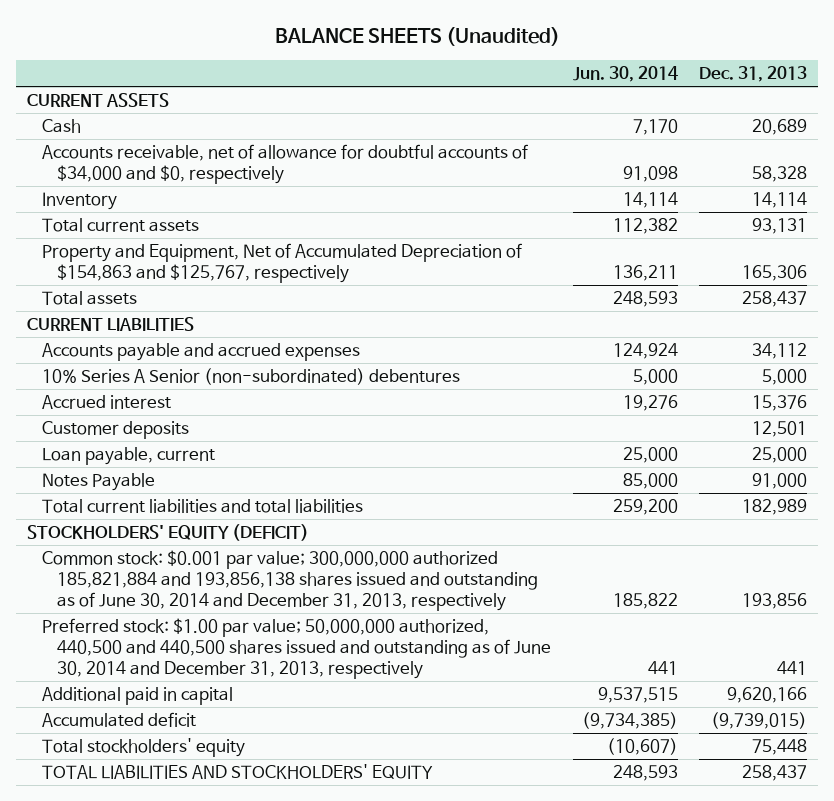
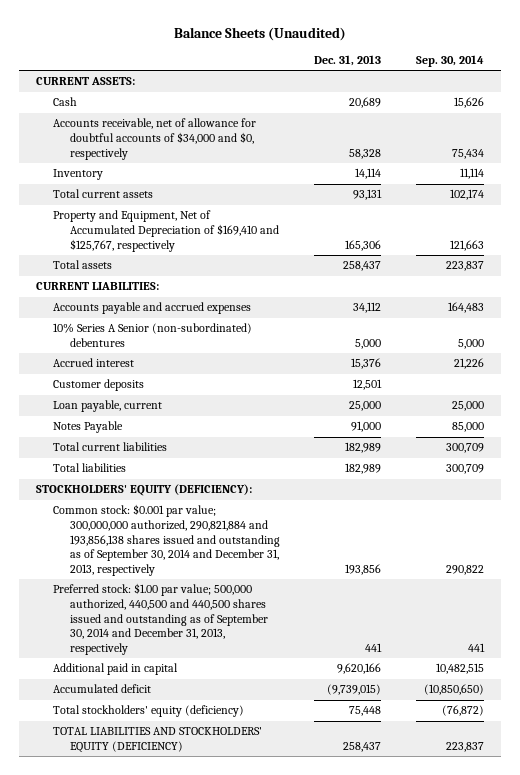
[275,26,561,46] BALANCE SHEETS (Unaudited) -> [173,26,346,41] Balance Sheets (Unaudited)
[572,66,678,83] Jun. 30, 2014 -> none
none -> [415,54,484,67] Sep. 30, 2014
[27,93,170,108] CURRENT ASSETS -> [36,77,136,86] CURRENT ASSETS:
[41,243,522,284] Property and Equipment, Net of Accumulated Depreciation of $154,863 and $125,767, respectively -> [52,210,279,252] Property and Equipment, Net of Accumulated Depreciation of $169,410 and $125,767, respectively
[27,317,195,332] CURRENT LIABILITIES -> [36,282,160,291] CURRENT LIABILITIES:
none -> [52,442,167,452] Total current liabilities
[41,499,363,514] Total current liabilities and total liabilities -> [52,463,126,473] Total liabilities
[27,524,310,542] STOCKHOLDERS' EQUITY (DEFICIT) -> [36,484,253,497] STOCKHOLDERS' EQUITY (DEFICIENCY):
[41,550,538,612] Common stock: $0.001 par value; 300,000,000 authorized 185,821,884 and 193,856,138 shares issued and outstanding as of June 30, 2014 and December 31, 2013, respectively -> [52,504,280,576] Common stock: $0.001 par value; 300,000,000 authorized, 290,821,884 and 193,856,138 shares issued and outstanding as of September 30, 2014 and December 31, 2013, respectively
[41,618,551,680] Preferred stock: $1.00 par value; 50,000,000 authorized, 440,500 and 440,500 shares issued and outstanding as of June 30, 2014 and December 31, 2013, respectively -> [52,583,268,655] Preferred stock: $1.00 par value; 500,000 authorized, 440,500 and 440,500 shares issued and outstanding as of September 30, 2014 and December 31, 2013, respectively
[41,738,245,758] Total stockholders' equity -> [52,705,244,718] Total stockholders' equity (deficiency)
[41,764,433,780] TOTAL LIABILITIES AND STOCKHOLDERS' EQUITY -> [52,727,262,753] TOTAL LIABILITIES AND STOCKHOLDERS' EQUITY (DEFICIENCY)

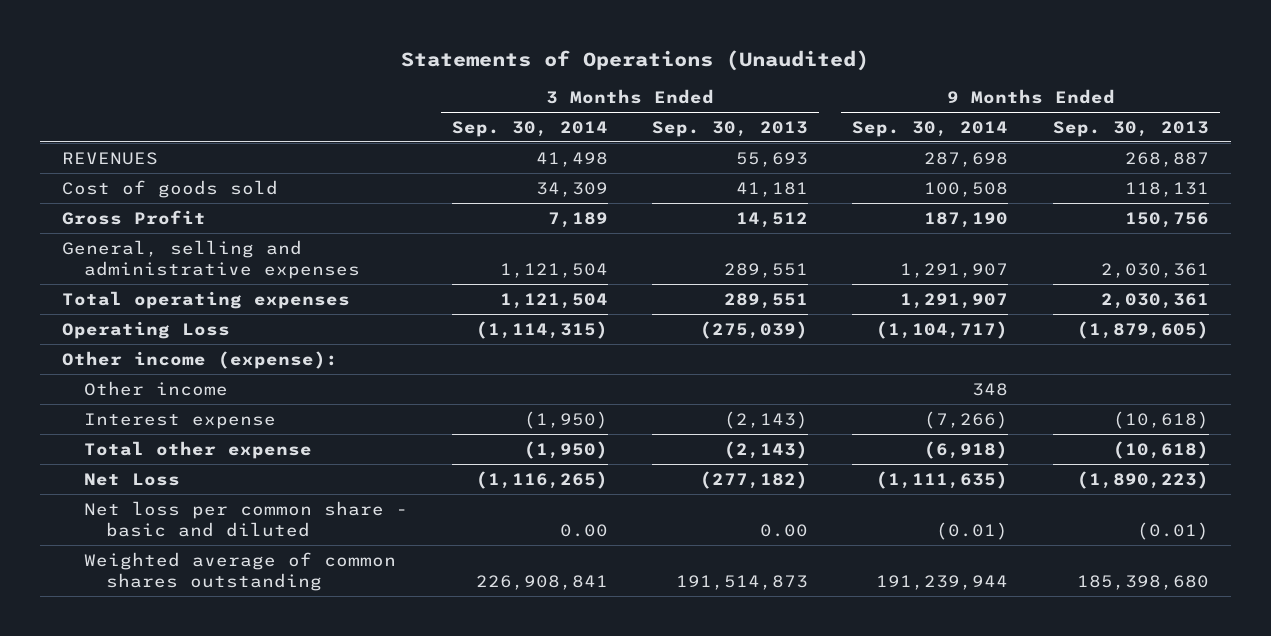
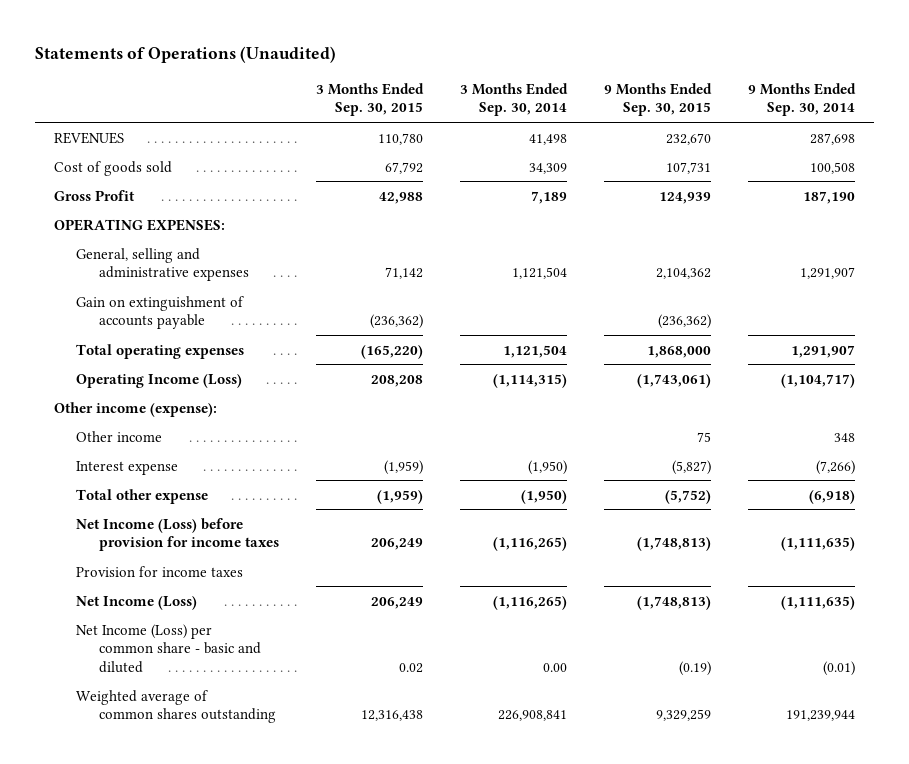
[652,121,809,138] Sep. 30, 2013 -> none
[1052,121,1209,138] Sep. 30, 2013 -> none
none -> [315,83,424,117] 3 Months Ended Sep. 30, 2015
none -> [603,83,712,117] 9 Months Ended Sep. 30, 2015
none -> [54,218,226,231] OPERATING EXPENSES:
none -> [76,295,245,330] Gain on extinguishment of accounts payable
[62,320,231,339] Operating Loss -> [76,373,243,388] Operating Income (Loss)
none -> [76,517,279,552] Net Income (Loss) before provision for income taxes
none -> [76,565,244,577] Provision for income taxes
[84,472,181,486] Net Loss -> [76,595,198,610] Net Income (Loss)
[84,500,409,538] Net loss per common share - basic and diluted -> [76,623,261,673] Net Income (Loss) per common share - basic and diluted

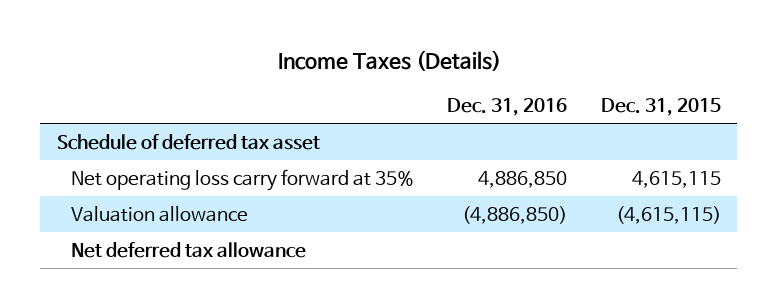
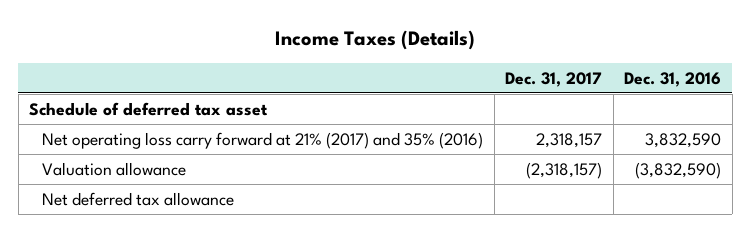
[600,97,721,116] Dec. 31, 2015 -> none
none -> [505,71,603,87] Dec. 31, 2017
[70,168,414,191] Net operating loss carry forward at 35% -> [42,131,484,149] Net operating loss carry forward at 21% (2017) and 35% (2016)
[478,170,568,188] 4,886,850 -> [645,132,722,148] 3,832,590
[462,205,568,224] (4,886,850) -> [635,161,722,179] (3,832,590)

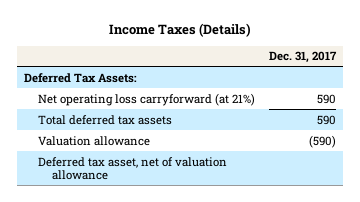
[624,71,722,87] Dec. 31, 2016 -> none
[29,101,269,116] Schedule of deferred tax asset -> [23,72,137,83] Deferred Tax Assets:
[42,131,484,149] Net operating loss carry forward at 21% (2017) and 35% (2016) -> [37,92,255,106] Net operating loss carryforward (at 21%)
[536,132,603,148] 2,318,157 -> [316,93,336,104] 590
none -> [37,114,172,125] Total deferred tax assets
[526,161,603,179] (2,318,157) -> [308,134,336,148] (590)
[42,191,235,206] Net deferred tax allowance -> [37,156,227,180] Deferred tax asset, net of valuation allowance

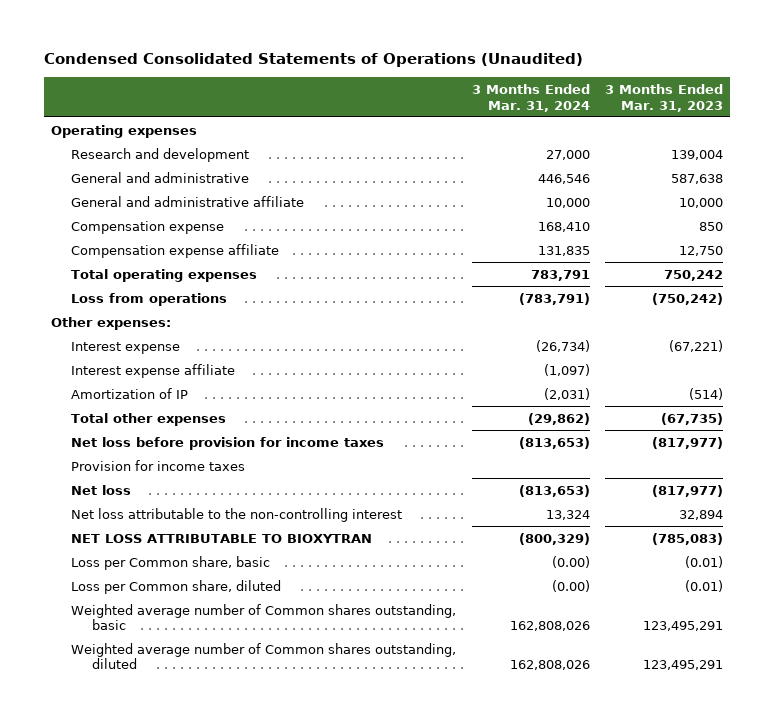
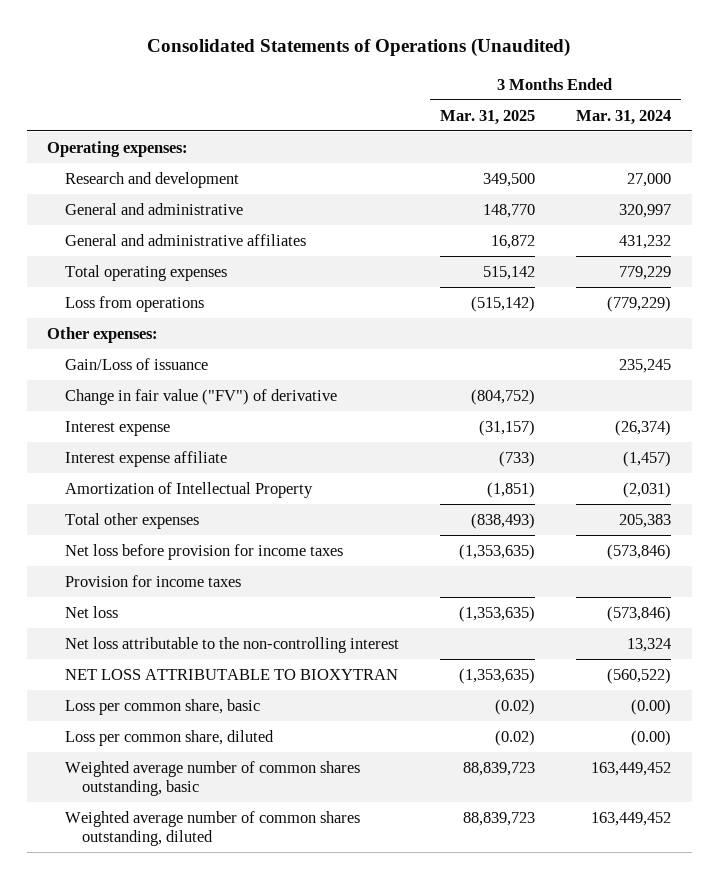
[43,53,583,68] Condensed Consolidated Statements of Operations (Unaudited) -> [147,38,571,58] Consolidated Statements of Operations (Unaudited)
[604,84,723,112] 3 Months Ended Mar. 31, 2023 -> none
none -> [439,109,535,125] Mar. 31, 2025
[51,124,198,138] Operating expenses -> [47,140,189,157] Operating expenses:
[71,220,225,234] Compensation expense -> none
[71,243,280,258] Compensation expense affiliate -> none
[537,173,590,184] 446,546 -> [619,203,672,218] 320,997
[71,195,305,207] General and administrative affiliate -> [64,233,306,246] General and administrative affiliates
[545,197,590,208] 10,000 -> [619,234,672,249] 431,232
[530,269,590,281] 783,791 -> [619,265,672,280] 779,229
[518,292,590,305] (783,791) -> [607,295,672,312] (779,229)
none -> [64,357,208,370] Gain/Loss of issuance
none -> [64,388,337,405] Change in fair value ("FV") of derivative
[535,339,590,352] (26,734) -> [615,419,672,436] (26,374)
[543,363,590,376] (1,097) -> [623,450,672,467] (1,457)
[71,387,189,399] Amortization of IP -> [64,481,313,498] Amortization of Intellectual Property
[527,412,590,425] (29,862) -> [619,513,672,528] 205,383
[518,436,590,449] (813,653) -> [607,543,672,560] (573,846)
[518,484,590,497] (813,653) -> [607,605,672,622] (573,846)
[518,532,590,545] (800,329) -> [607,667,672,684] (560,522)
[71,555,271,570] Loss per Common share, basic -> [64,698,260,715] Loss per common share, basic
[71,579,282,594] Loss per Common share, diluted -> [64,729,274,746] Loss per common share, diluted
[71,603,457,631] Weighted average number of Common shares outstanding, basic -> [64,760,360,797] Weighted average number of common shares outstanding, basic
[509,621,590,632] 162,808,026 -> [591,761,672,776] 163,449,452
[71,642,457,670] Weighted average number of Common shares outstanding, diluted -> [64,810,360,847] Weighted average number of common shares outstanding, diluted
[509,660,590,671] 162,808,026 -> [591,811,672,826] 163,449,452

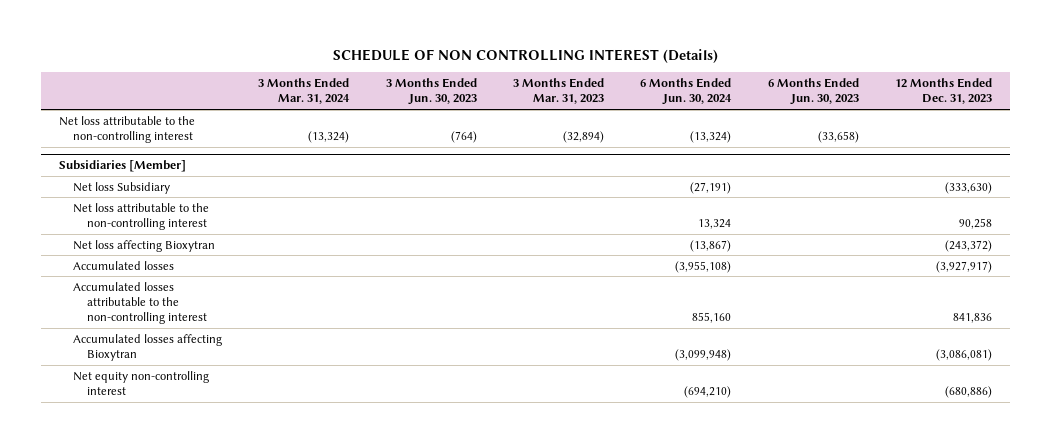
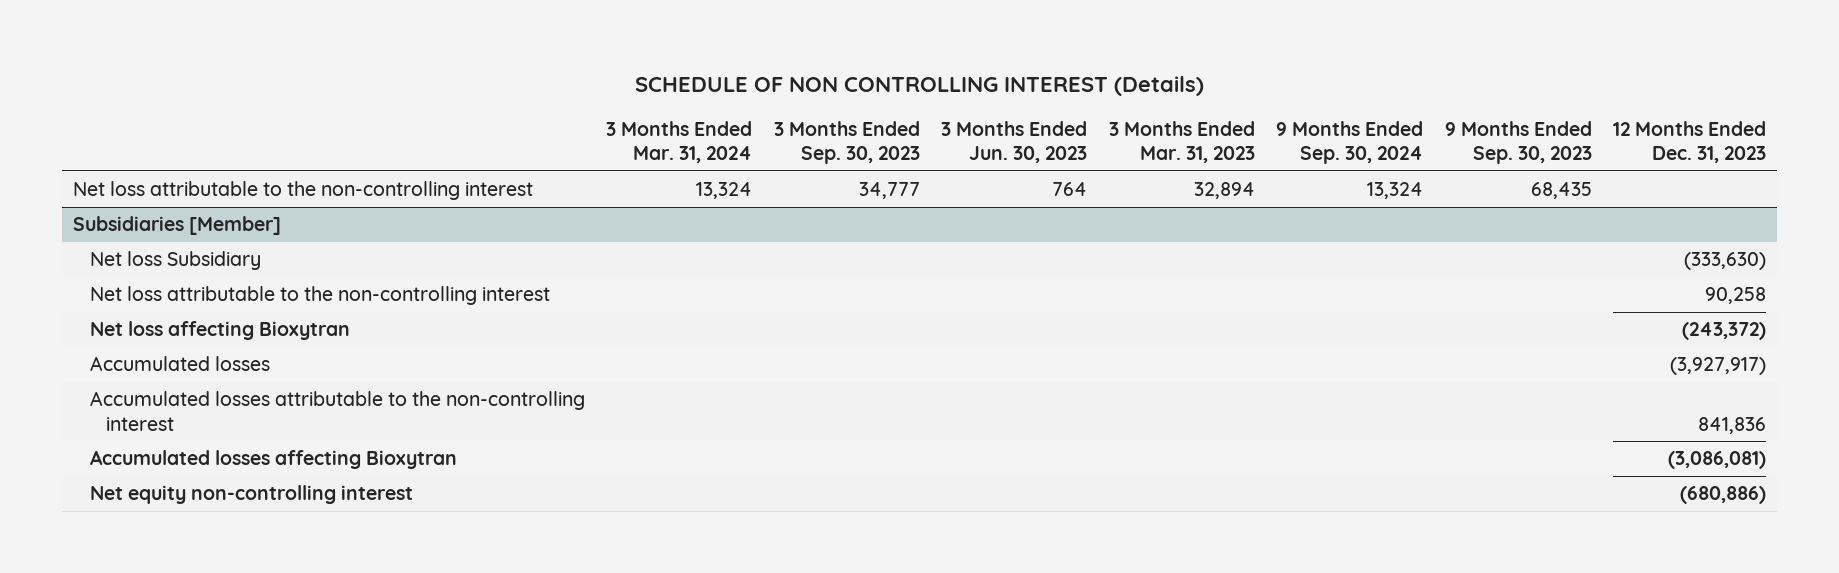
[640,78,733,106] 6 Months Ended Jun. 30, 2024 -> none
[767,78,859,106] 6 Months Ended Jun. 30, 2023 -> none
none -> [773,120,920,165] 3 Months Ended Sep. 30, 2023
none -> [1276,120,1424,165] 9 Months Ended Sep. 30, 2024
none -> [1444,120,1592,165] 9 Months Ended Sep. 30, 2023
[308,131,350,144] (13,324) -> [696,182,753,200] 13,324
[450,131,477,144] (764) -> [1052,182,1088,197] 764
[562,131,604,144] (32,894) -> [1193,182,1255,200] 32,894

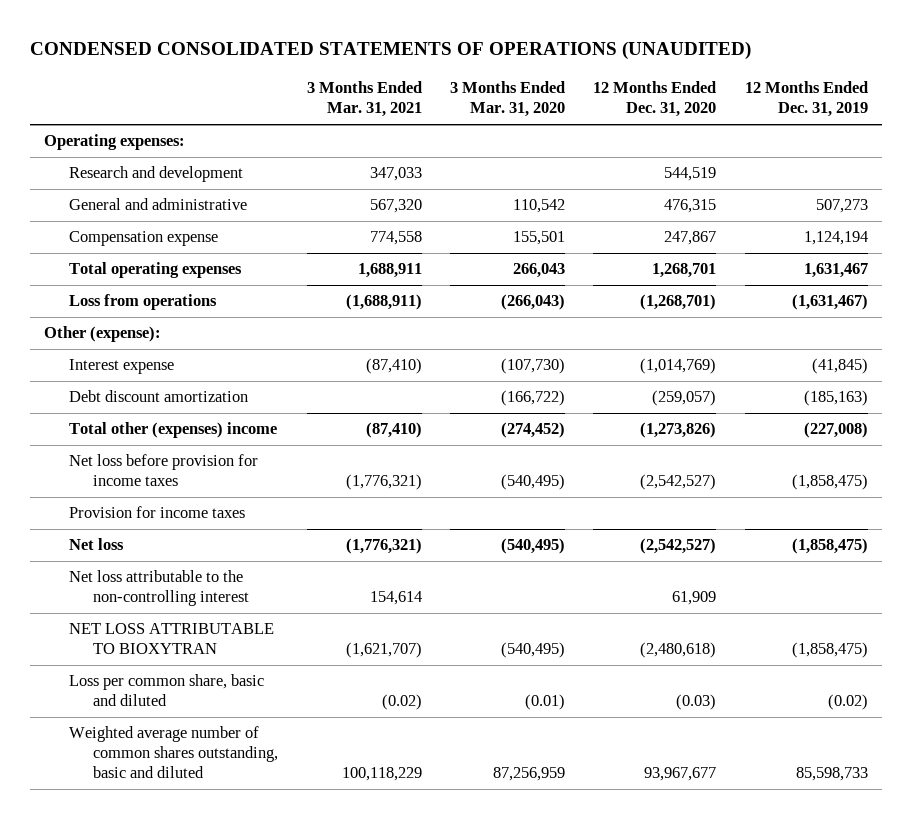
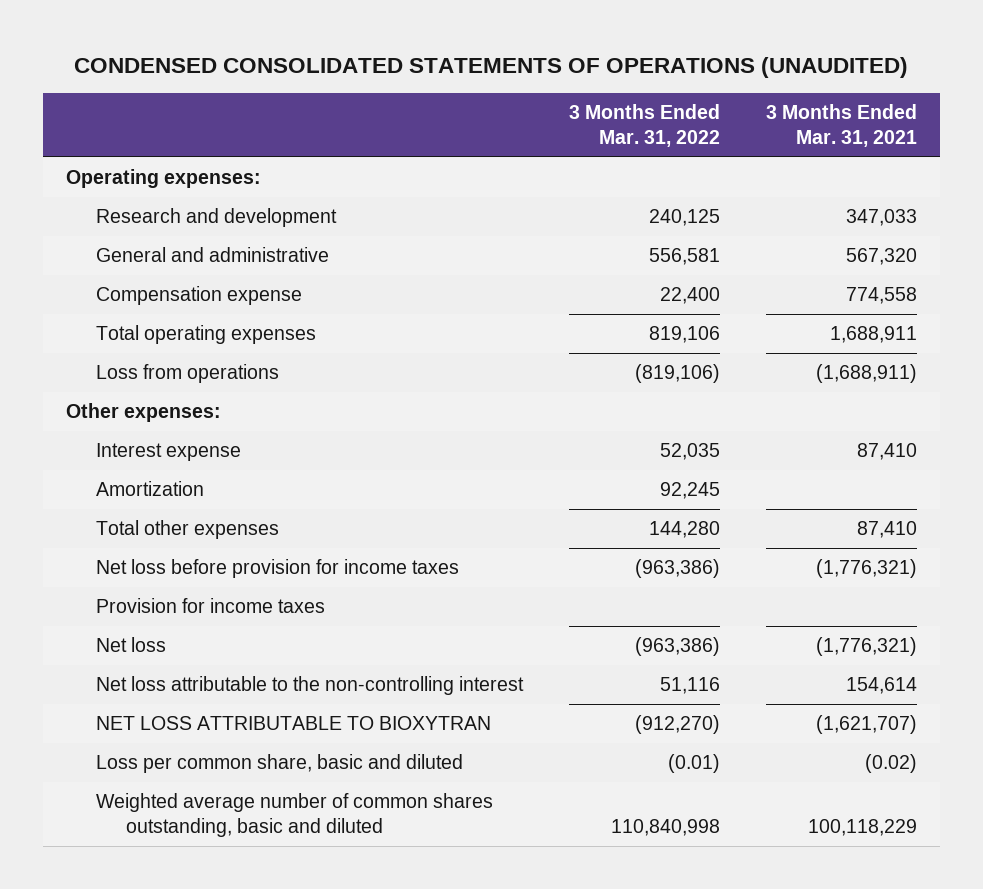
[449,81,565,118] 3 Months Ended Mar. 31, 2020 -> none
[593,81,717,118] 12 Months Ended Dec. 31, 2020 -> none
[744,81,868,118] 12 Months Ended Dec. 31, 2019 -> none
none -> [568,104,720,148] 3 Months Ended Mar. 31, 2022
[43,326,161,343] Other (expense): -> [65,403,221,423] Other expenses:
[365,358,422,375] (87,410) -> [856,443,917,461] 87,410
[68,390,248,403] Debt discount amortization -> [96,481,205,497] Amortization
[68,422,277,439] Total other (expenses) income -> [96,520,280,540] Total other expenses
[365,422,422,439] (87,410) -> [856,521,917,539] 87,410

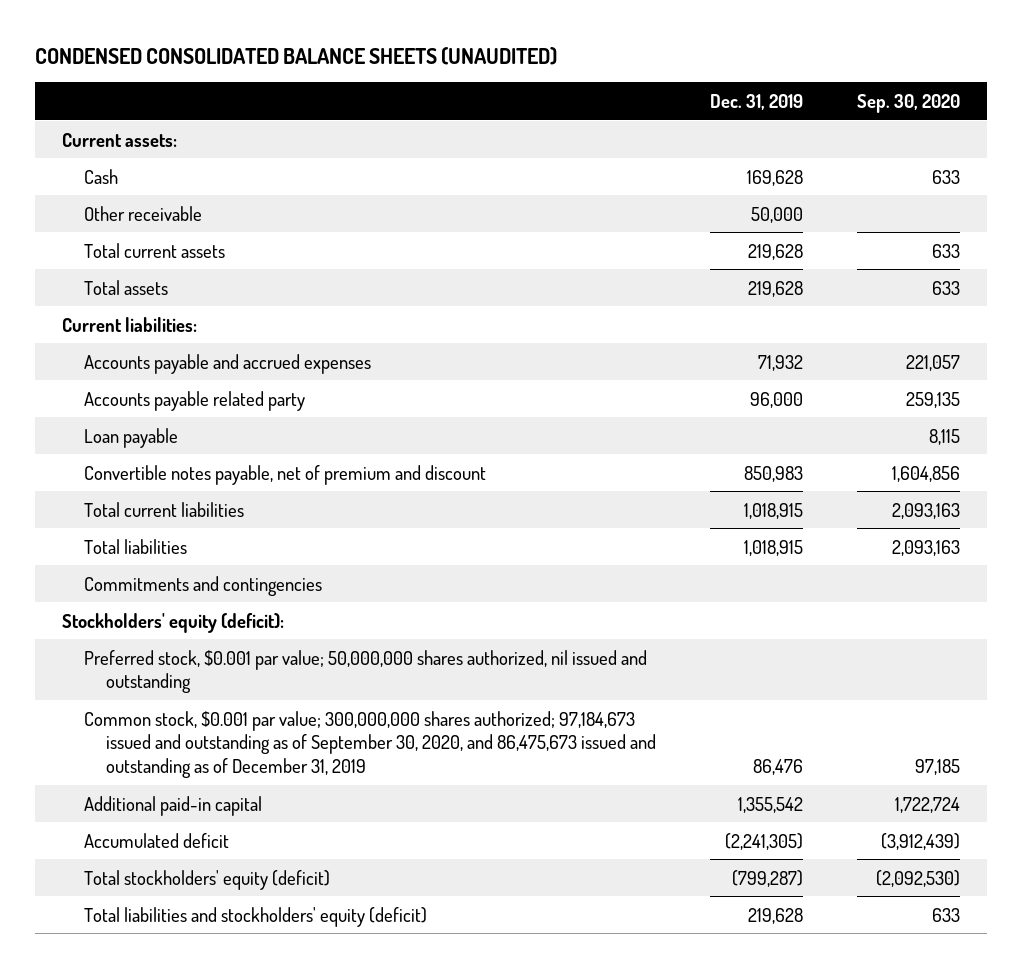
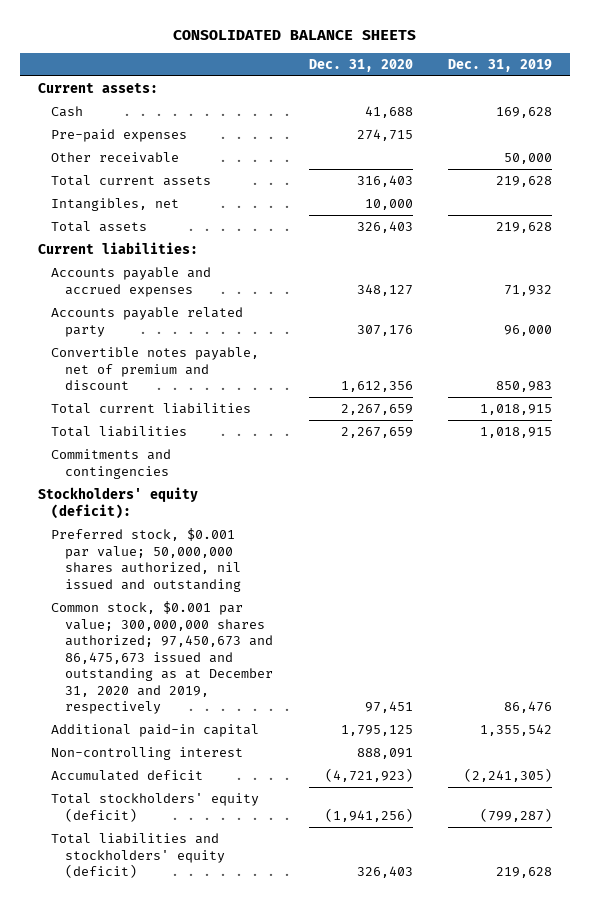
[34,46,557,65] CONDENSED CONSOLIDATED BALANCE SHEETS (UNAUDITED) -> [172,29,416,40] CONSOLIDATED BALANCE SHEETS
[857,93,961,113] Sep. 30, 2020 -> none
none -> [308,58,413,72] Dec. 31, 2020
none -> [51,128,188,142] Pre-paid expenses
none -> [51,197,180,211] Intangibles, net
[84,427,179,448] Loan payable -> none
[84,710,657,779] Common stock, $0.001 par value; 300,000,000 shares authorized; 97,184,673 issued and outstanding as of September 30, 2020, and 86,475,673 issued and outstanding as of December 31, 2019 -> [51,600,274,715] Common stock, $0.001 par value; 300,000,000 shares authorized; 97,450,673 and 86,475,673 issued and outstanding as at December 31, 2020 and 2019, respectively
none -> [51,746,244,760] Non-controlling interest

